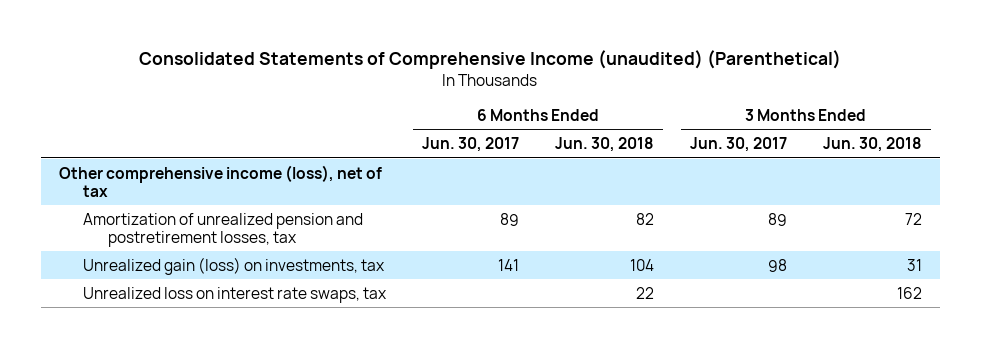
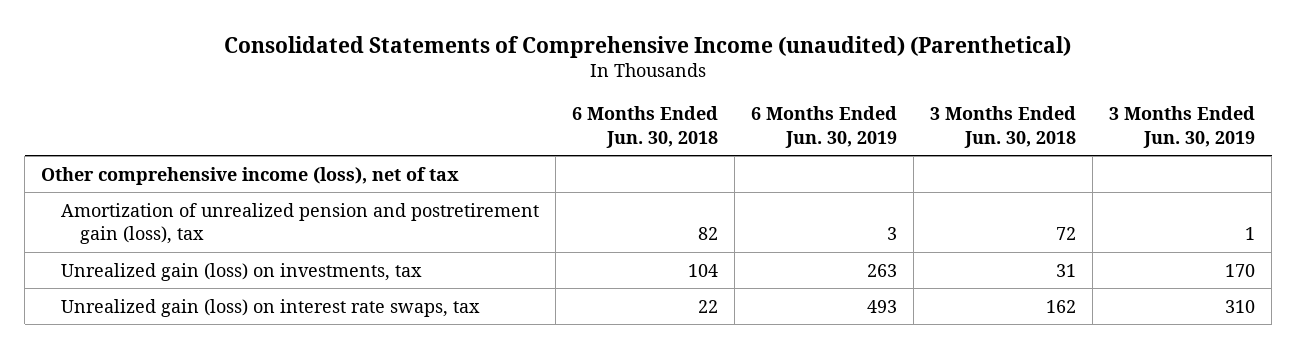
[422,137,520,153] Jun. 30, 2017 -> none
[690,137,788,153] Jun. 30, 2017 -> none
none -> [750,106,897,148] 6 Months Ended Jun. 30, 2019
none -> [1109,106,1256,148] 3 Months Ended Jun. 30, 2019
[83,212,364,247] Amortization of unrealized pension and postretirement losses, tax -> [60,202,539,245] Amortization of unrealized pension and postretirement gain (loss), tax
[83,286,388,303] Unrealized loss on interest rate swaps, tax -> [60,298,480,317] Unrealized gain (loss) on interest rate swaps, tax

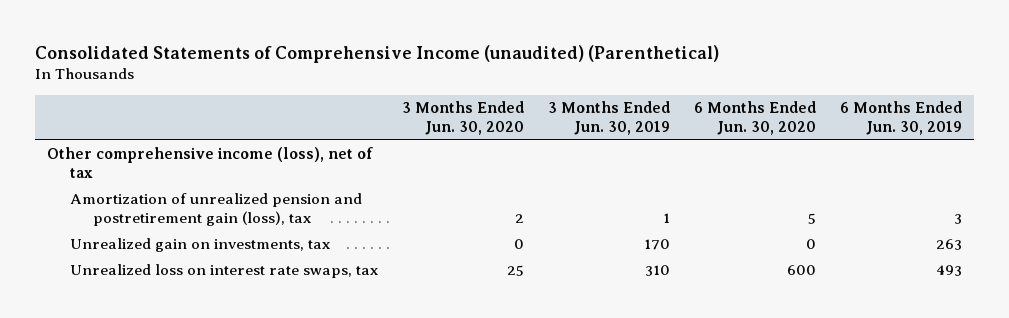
[571,106,718,148] 6 Months Ended Jun. 30, 2018 -> none
[930,106,1077,148] 3 Months Ended Jun. 30, 2018 -> none
none -> [401,101,524,136] 3 Months Ended Jun. 30, 2020
none -> [694,101,817,136] 6 Months Ended Jun. 30, 2020
[60,262,422,281] Unrealized gain (loss) on investments, tax -> [69,238,330,253] Unrealized gain on investments, tax
[60,298,480,317] Unrealized gain (loss) on interest rate swaps, tax -> [69,264,378,279] Unrealized loss on interest rate swaps, tax

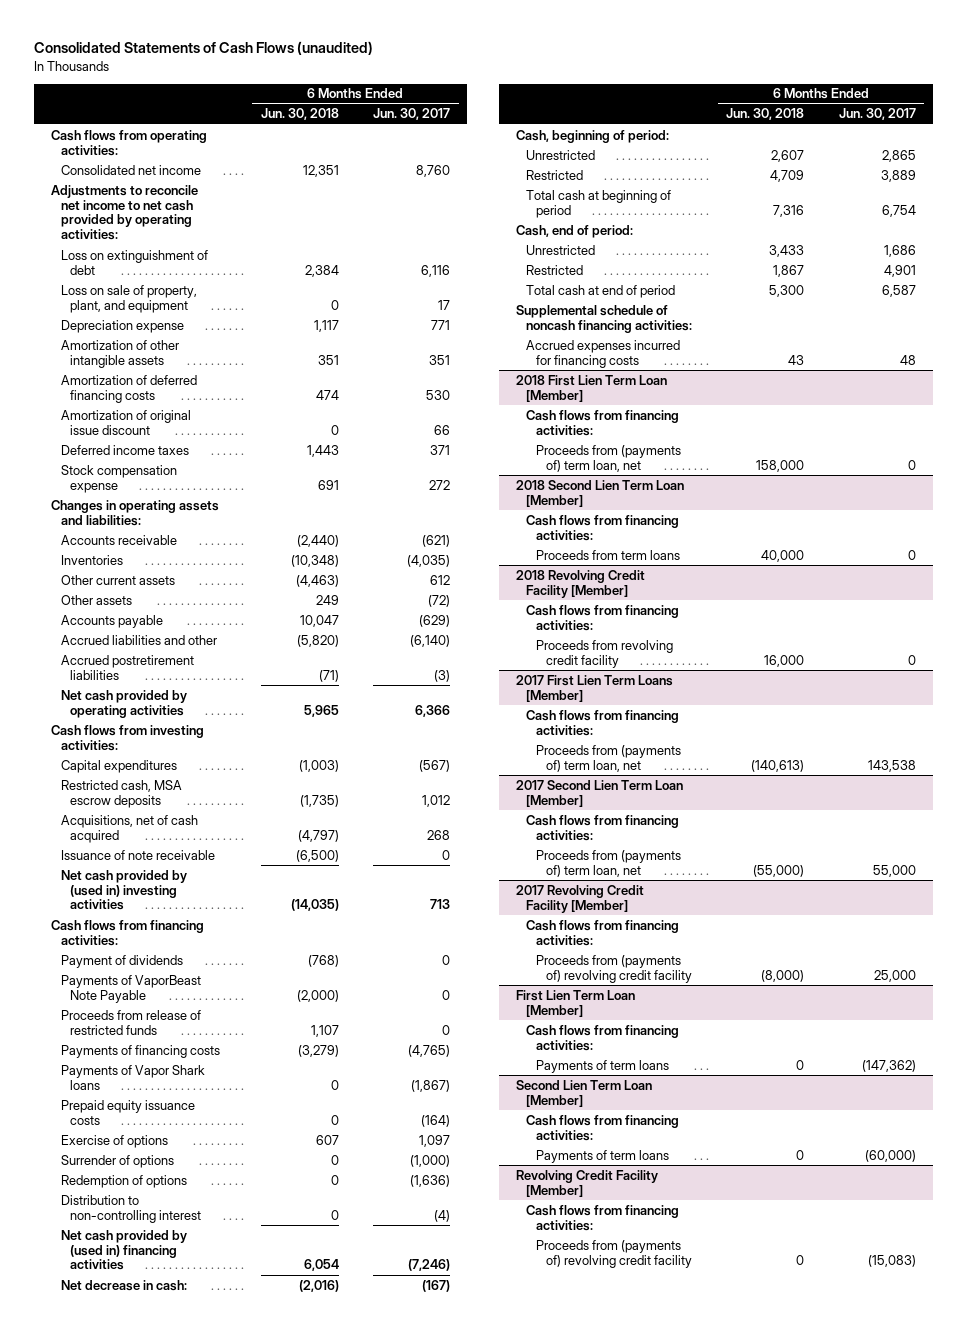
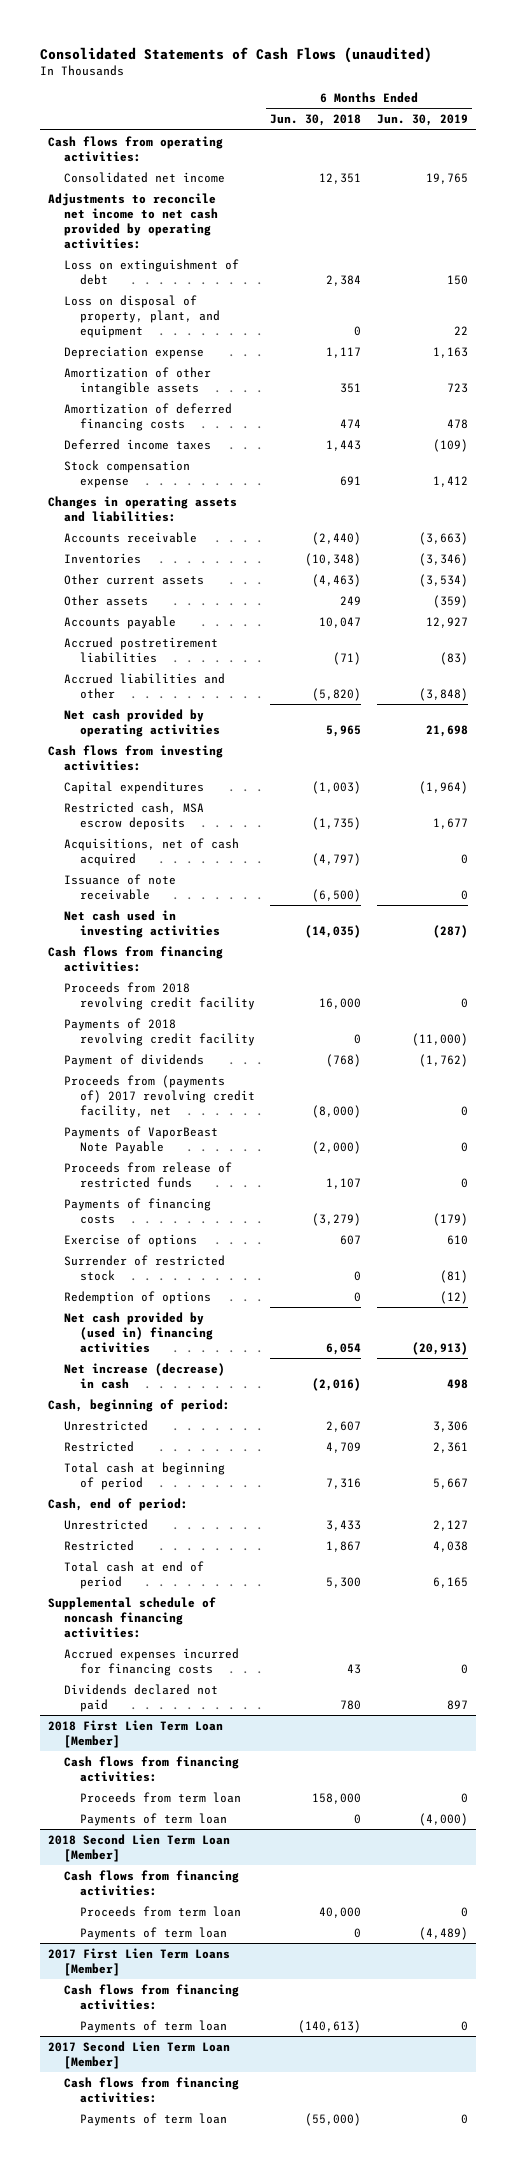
[373,108,451,121] Jun. 30, 2017 -> none
none -> [377,114,469,127] Jun. 30, 2019
[60,284,197,313] Loss on sale of property, plant, and equipment -> [63,294,220,338] Loss on disposal of property, plant, and equipment
[60,409,191,435] Amortization of original issue discount -> none
[60,634,217,645] Accrued liabilities and other -> [63,672,225,699] Accrued liabilities and other
[60,869,187,911] Net cash provided by (used in) investing activities -> [63,909,220,938] Net cash used in investing activities
none -> [63,981,255,1010] Proceeds from 2018 revolving credit facility
none -> [63,1017,255,1046] Payments of 2018 revolving credit facility
none -> [63,1074,255,1118] Proceeds from (payments of) 2017 revolving credit facility, net
[60,1064,205,1090] Payments of Vapor Shark loans -> none
[60,1099,195,1125] Prepaid equity issuance costs -> none
[60,1154,174,1168] Surrender of options -> none
none -> [63,1254,225,1281] Surrender of restricted stock
[60,1194,202,1223] Distribution to non-controlling interest -> none
[60,1279,187,1291] Net decrease in cash: -> [63,1362,225,1389] Net increase (decrease) in cash
none -> [63,1683,218,1712] Dividends declared not paid
[535,444,681,472] Proceeds from (payments of) term loan, net -> [79,1791,241,1803] Proceeds from term loan
none -> [79,1812,227,1826] Payments of term loan
[516,569,646,598] 2018 Revolving Credit Facility [Member] -> none
[526,604,680,631] Cash flows from financing activities: -> none
[535,639,673,668] Proceeds from revolving credit facility -> none
[535,549,680,560] Proceeds from term loans -> [79,1905,241,1917] Proceeds from term loan
none -> [79,1926,227,1940] Payments of term loan
[535,744,681,772] Proceeds from (payments of) term loan, net -> [79,2019,227,2033] Payments of term loan
[535,849,681,877] Proceeds from (payments of) term loan, net -> none
[516,884,645,913] 2017 Revolving Credit Facility [Member] -> none
[526,919,680,946] Cash flows from financing activities: -> none
[535,954,692,983] Proceeds from (payments of) revolving credit facility -> none
[516,989,636,1017] First Lien Term Loan [Member] -> none
[526,1024,680,1051] Cash flows from financing activities: -> none
[516,1079,653,1107] Second Lien Term Loan [Member] -> none
[526,1114,680,1141] Cash flows from financing activities: -> none
[535,1149,669,1163] Payments of term loans -> none
[516,1169,659,1197] Revolving Credit Facility [Member] -> none
[526,1204,680,1231] Cash flows from financing activities: -> none
[535,1239,692,1268] Proceeds from (payments of) revolving credit facility -> none
[535,1059,669,1073] Payments of term loans -> [79,2112,227,2126] Payments of term loan
[796,1059,805,1070] 0 -> [305,2112,362,2126] (55,000)

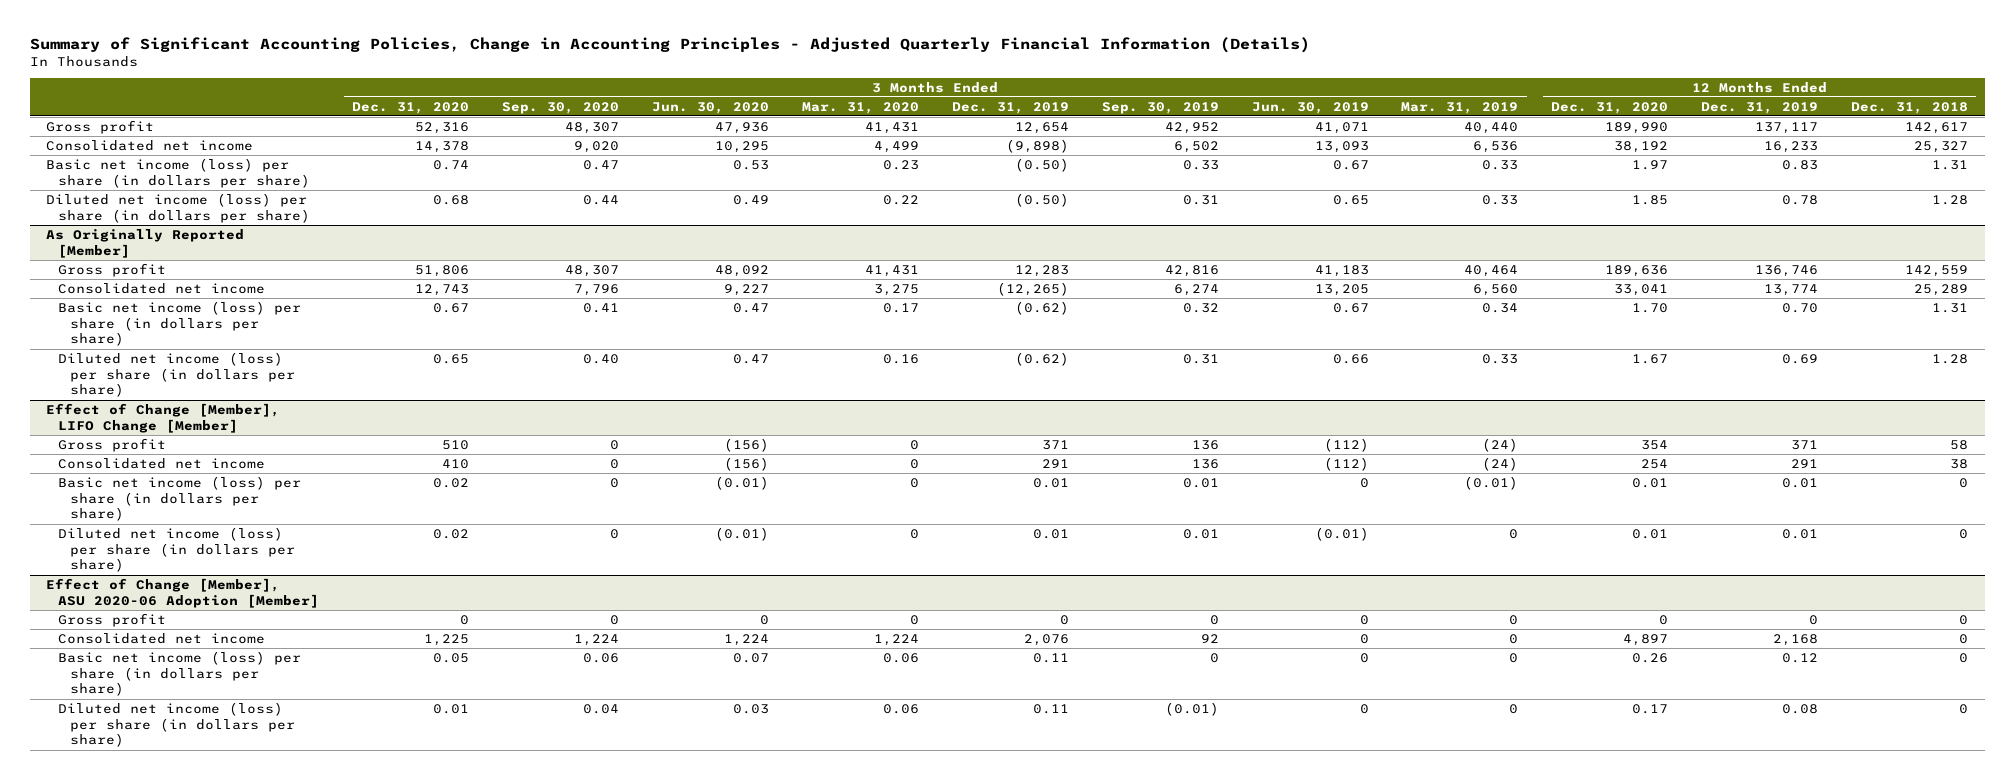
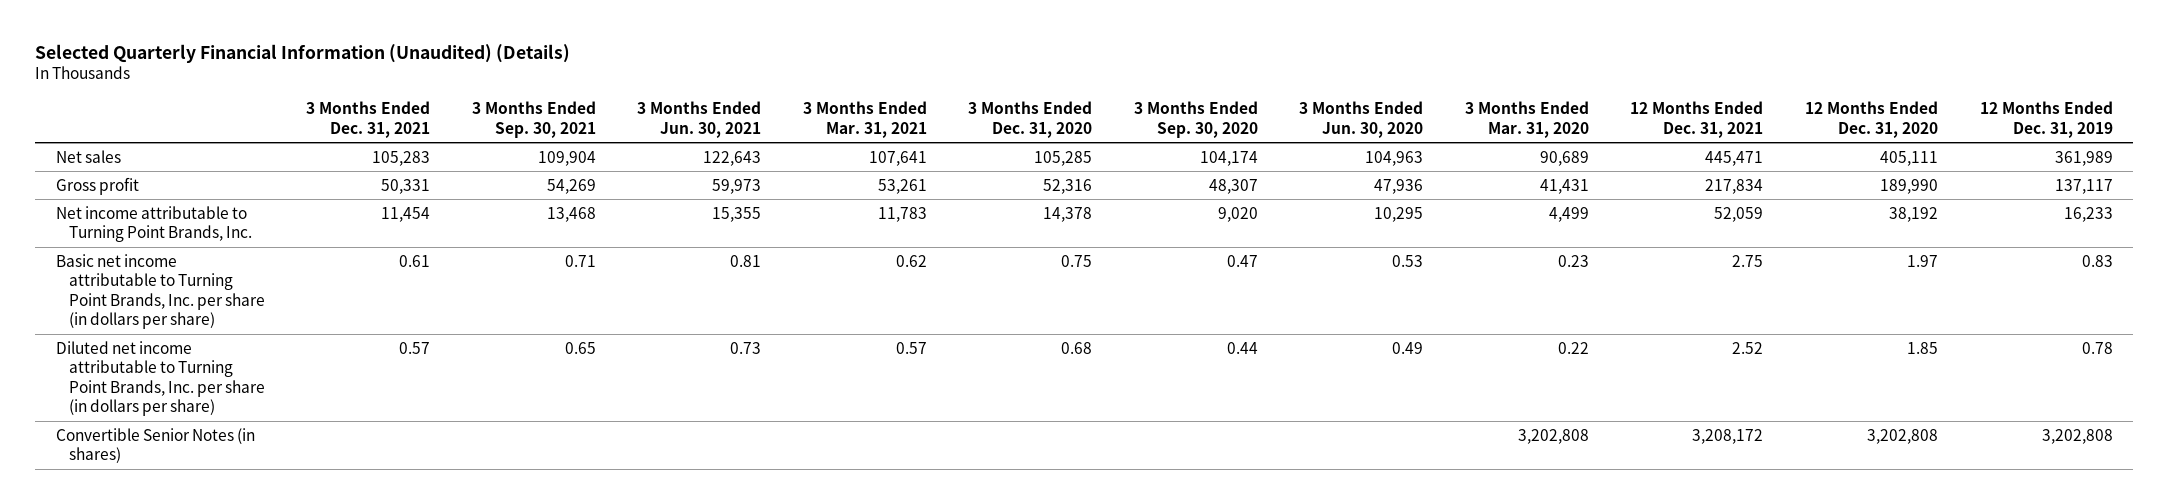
[29,36,1310,53] Summary of Significant Accounting Policies, Change in Accounting Principles - Adjusted Quarterly Financial Information (Details) -> [34,43,570,63] Selected Quarterly Financial Information (Unaudited) (Details)
[951,101,1069,114] Dec. 31, 2019 -> none
[1101,101,1219,114] Sep. 30, 2019 -> none
[1251,101,1369,114] Jun. 30, 2019 -> none
[1401,101,1519,114] Mar. 31, 2019 -> none
[1851,101,1969,114] Dec. 31, 2018 -> none
none -> [306,101,431,138] 3 Months Ended Dec. 31, 2021
none -> [471,101,596,138] 3 Months Ended Sep. 30, 2021
none -> [637,101,762,138] 3 Months Ended Jun. 30, 2021
none -> [802,101,927,138] 3 Months Ended Mar. 31, 2021
none -> [1630,101,1764,138] 12 Months Ended Dec. 31, 2021
none -> [55,149,121,163] Net sales
[46,228,245,258] As Originally Reported [Member] -> none
[58,262,167,277] Gross profit -> none
[58,282,266,294] Consolidated net income -> none
[58,300,302,347] Basic net income (loss) per share (in dollars per share) -> none
[58,351,296,398] Diluted net income (loss) per share (in dollars per share) -> none
[46,402,281,433] Effect of Change [Member], LIFO Change [Member] -> none
[58,437,167,452] Gross profit -> none
[58,457,266,469] Consolidated net income -> none
[58,475,302,522] Basic net income (loss) per share (in dollars per share) -> none
[58,526,296,573] Diluted net income (loss) per share (in dollars per share) -> none
[46,577,320,608] Effect of Change [Member], ASU 2020-06 Adoption [Member] -> none
[58,612,167,627] Gross profit -> none
[58,632,266,644] Consolidated net income -> none
[58,650,302,697] Basic net income (loss) per share (in dollars per share) -> none
[58,701,296,748] Diluted net income (loss) per share (in dollars per share) -> none
[46,139,254,151] Consolidated net income -> [55,205,252,243] Net income attributable to Turning Point Brands, Inc.
[46,157,311,188] Basic net income (loss) per share (in dollars per share) -> [55,253,265,330] Basic net income attributable to Turning Point Brands, Inc. per share (in dollars per share)
[433,159,470,170] 0.74 -> [1061,254,1093,267] 0.75
[46,192,311,223] Diluted net income (loss) per share (in dollars per share) -> [55,340,265,417] Diluted net income attributable to Turning Point Brands, Inc. per share (in dollars per share)
none -> [55,427,255,464] Convertible Senior Notes (in shares)

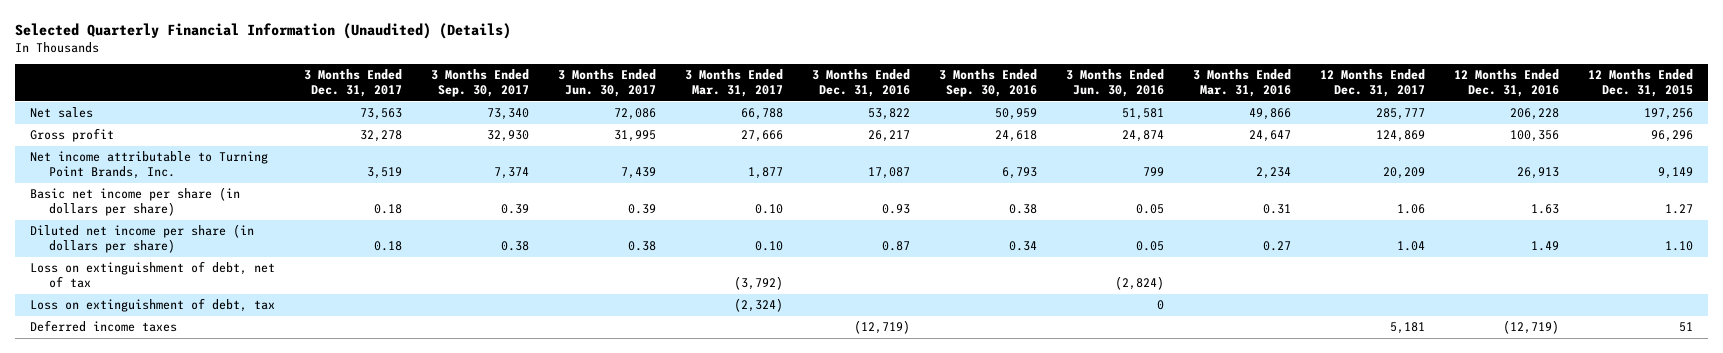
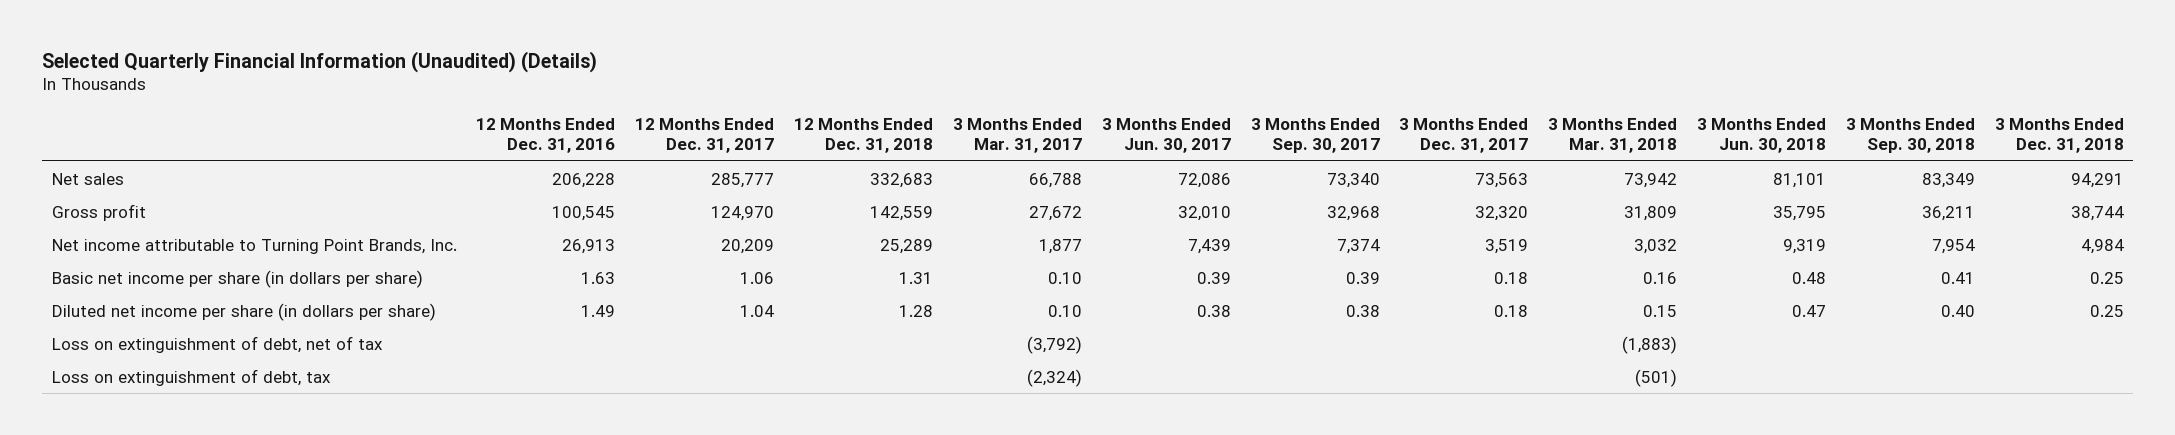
[812,69,911,98] 3 Months Ended Dec. 31, 2016 -> none
[939,69,1038,98] 3 Months Ended Sep. 30, 2016 -> none
[1066,69,1165,98] 3 Months Ended Jun. 30, 2016 -> none
[1193,69,1292,98] 3 Months Ended Mar. 31, 2016 -> none
[1588,69,1694,98] 12 Months Ended Dec. 31, 2015 -> none
none -> [794,117,934,153] 12 Months Ended Dec. 31, 2018
none -> [1548,117,1678,153] 3 Months Ended Mar. 31, 2018
none -> [1696,117,1826,153] 3 Months Ended Jun. 30, 2018
none -> [1845,117,1975,153] 3 Months Ended Sep. 30, 2018
none -> [1994,117,2124,153] 3 Months Ended Dec. 31, 2018
[359,130,402,143] 32,278 -> [1475,205,1529,221] 32,320
[486,130,529,143] 32,930 -> [1326,205,1380,221] 32,968
[613,130,656,143] 31,995 -> [1177,205,1231,221] 32,010
[740,130,783,143] 27,666 -> [1028,205,1082,221] 27,672
[1376,130,1426,143] 124,869 -> [711,205,775,221] 124,970
[1510,130,1560,143] 100,356 -> [552,205,616,221] 100,545
[29,320,177,333] Deferred income taxes -> none

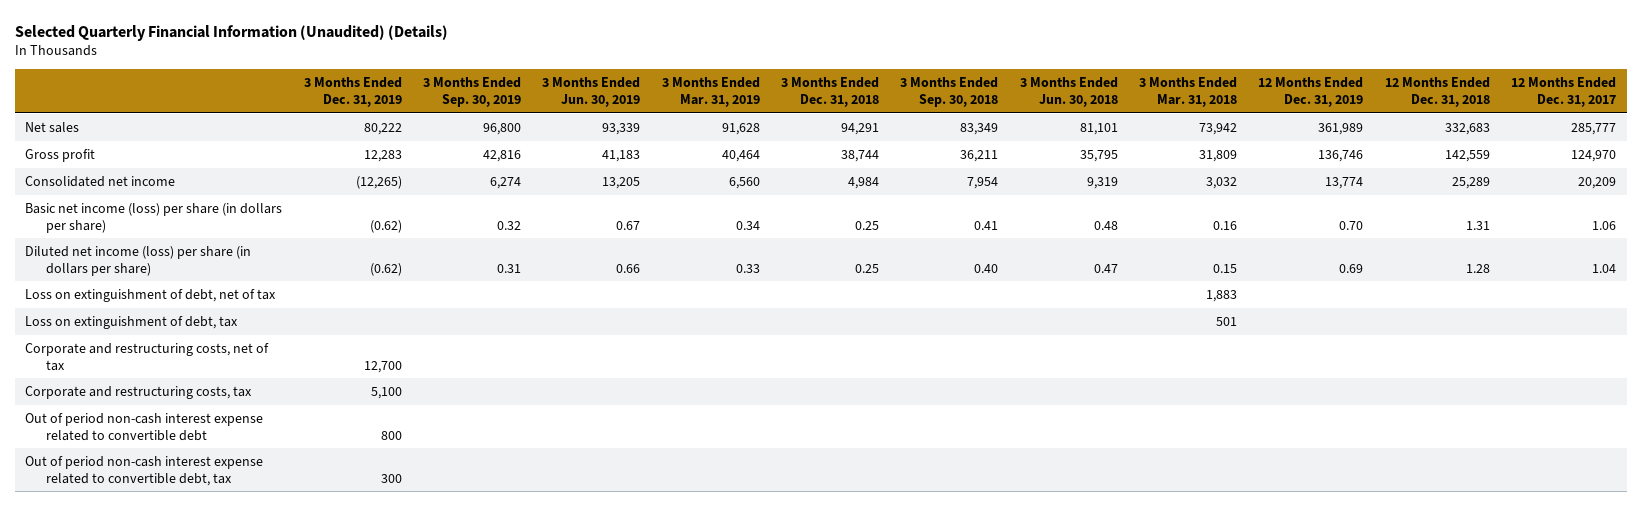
[476,117,616,153] 12 Months Ended Dec. 31, 2016 -> none
[952,117,1082,153] 3 Months Ended Mar. 31, 2017 -> none
[1101,117,1231,153] 3 Months Ended Jun. 30, 2017 -> none
[1250,117,1380,153] 3 Months Ended Sep. 30, 2017 -> none
[1399,117,1529,153] 3 Months Ended Dec. 31, 2017 -> none
none -> [303,77,402,107] 3 Months Ended Dec. 31, 2019
none -> [423,77,522,107] 3 Months Ended Sep. 30, 2019
none -> [542,77,641,107] 3 Months Ended Jun. 30, 2019
none -> [661,77,760,107] 3 Months Ended Mar. 31, 2019
none -> [1258,77,1364,107] 12 Months Ended Dec. 31, 2019
[51,238,457,254] Net income attributable to Turning Point Brands, Inc. -> [25,175,176,187] Consolidated net income
[51,269,423,288] Basic net income per share (in dollars per share) -> [25,202,283,233] Basic net income (loss) per share (in dollars per share)
[51,302,436,321] Diluted net income per share (in dollars per share) -> [25,245,252,276] Diluted net income (loss) per share (in dollars per share)
[1622,335,1678,354] (1,883) -> [1205,289,1237,302] 1,883
[1635,368,1678,387] (501) -> [1215,316,1237,326] 501
none -> [25,342,270,371] Corporate and restructuring costs, net of tax
none -> [25,385,253,399] Corporate and restructuring costs, tax
none -> [25,412,264,441] Out of period non-cash interest expense related to convertible debt
none -> [25,455,264,486] Out of period non-cash interest expense related to convertible debt, tax

